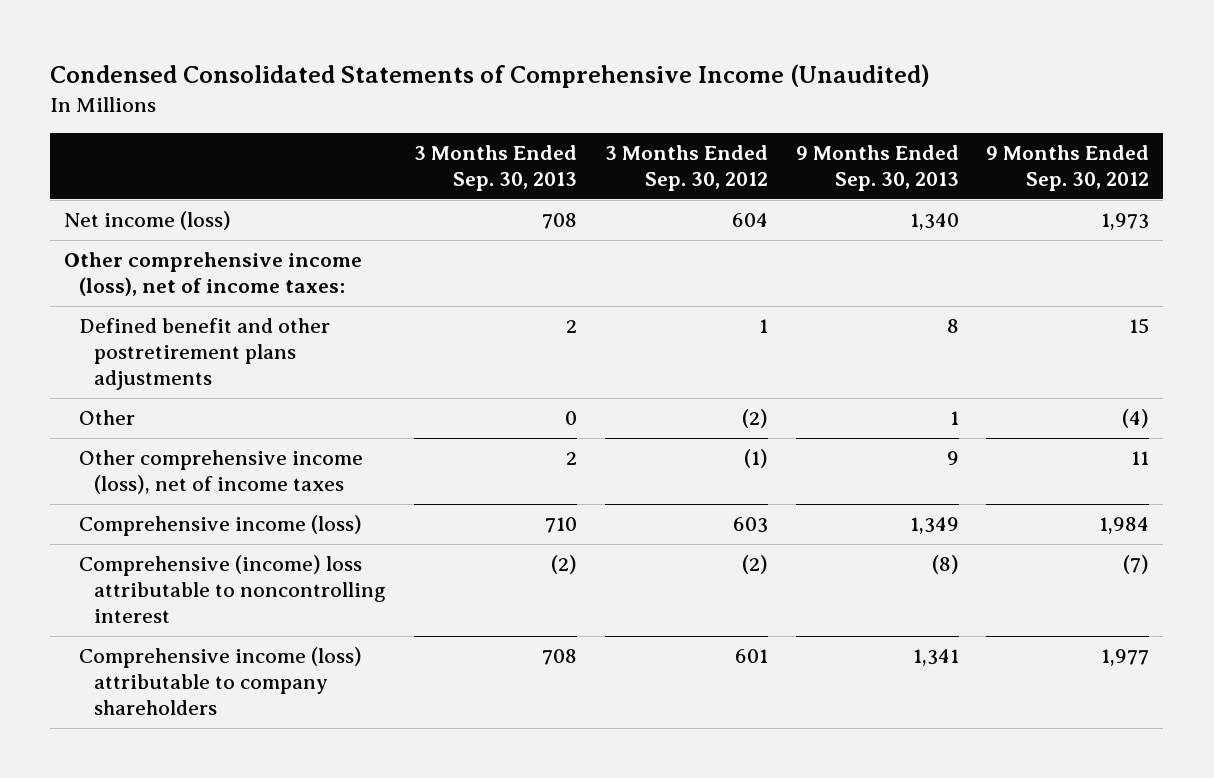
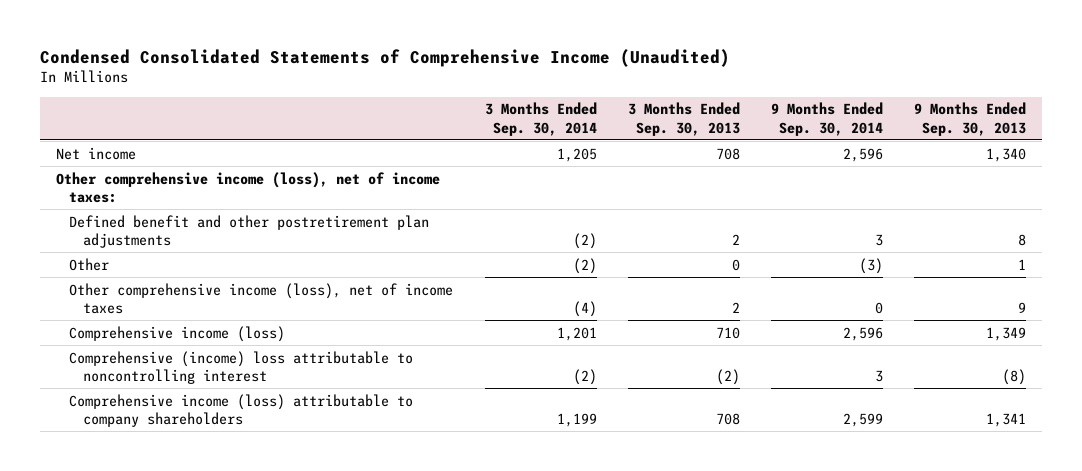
[604,145,768,192] 3 Months Ended Sep. 30, 2012 -> none
[986,145,1150,192] 9 Months Ended Sep. 30, 2012 -> none
none -> [484,102,597,136] 3 Months Ended Sep. 30, 2014
none -> [771,102,884,136] 9 Months Ended Sep. 30, 2014
[64,211,232,231] Net income (loss) -> [55,146,136,160] Net income
[79,318,331,390] Defined benefit and other postretirement plans adjustments -> [69,214,430,248] Defined benefit and other postretirement plan adjustments

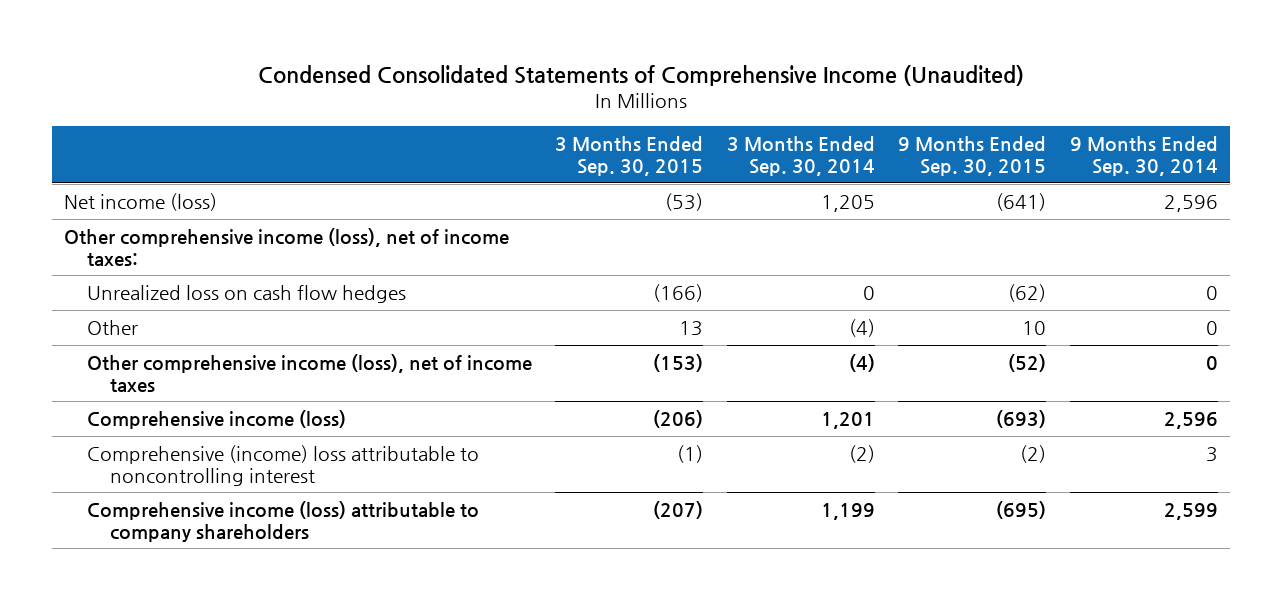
[627,102,740,136] 3 Months Ended Sep. 30, 2013 -> none
[914,102,1027,136] 9 Months Ended Sep. 30, 2013 -> none
none -> [555,136,704,177] 3 Months Ended Sep. 30, 2015
none -> [898,136,1047,177] 9 Months Ended Sep. 30, 2015
[55,146,136,160] Net income -> [63,192,217,211] Net income (loss)
[69,214,430,248] Defined benefit and other postretirement plan adjustments -> none
none -> [86,284,406,303] Unrealized loss on cash flow hedges
[572,257,597,274] (2) -> [848,318,875,337] (4)
[859,257,884,274] (3) -> [1205,320,1218,335] 0

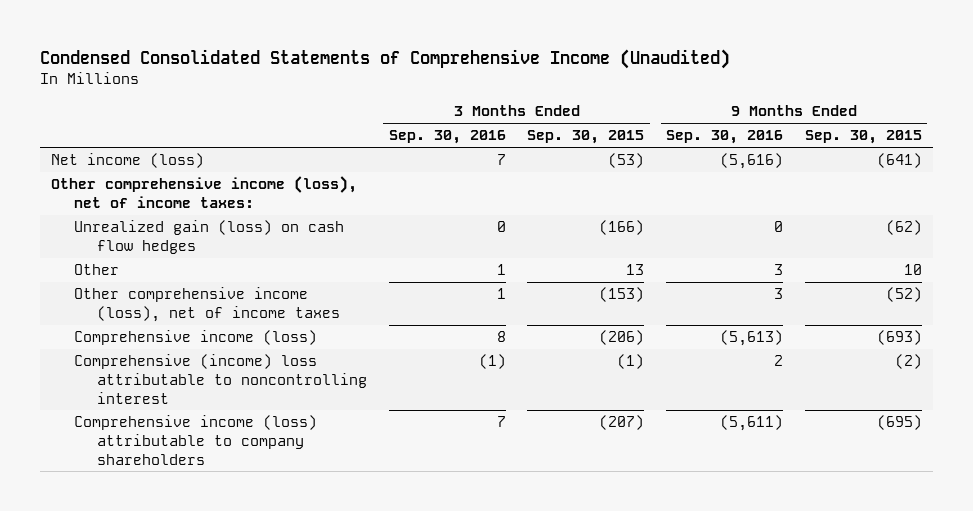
[726,136,875,177] 3 Months Ended Sep. 30, 2014 -> none
[1069,136,1218,177] 9 Months Ended Sep. 30, 2014 -> none
none -> [388,130,506,145] Sep. 30, 2016
none -> [666,130,784,145] Sep. 30, 2016
[86,284,406,303] Unrealized loss on cash flow hedges -> [74,220,345,254] Unrealized gain (loss) on cash flow hedges

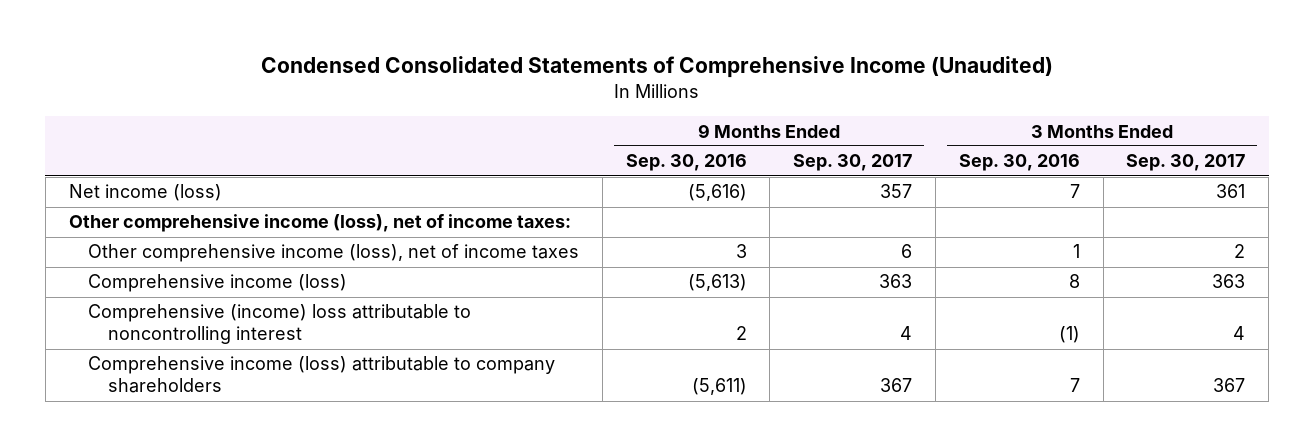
[527,130,645,145] Sep. 30, 2015 -> none
[804,130,922,145] Sep. 30, 2015 -> none
none -> [793,154,913,172] Sep. 30, 2017
none -> [1126,154,1246,172] Sep. 30, 2017
[74,220,345,254] Unrealized gain (loss) on cash flow hedges -> none
[74,264,120,276] Other -> none

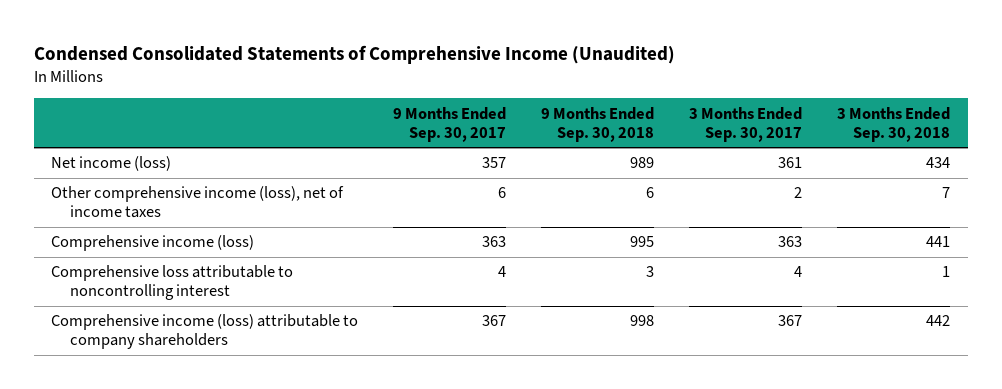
[625,154,747,172] Sep. 30, 2016 -> none
[958,154,1080,172] Sep. 30, 2016 -> none
none -> [541,106,655,142] 9 Months Ended Sep. 30, 2018
none -> [837,106,951,142] 3 Months Ended Sep. 30, 2018
[68,214,571,233] Other comprehensive income (loss), net of income taxes: -> none
[88,304,472,345] Comprehensive (income) loss attributable to noncontrolling interest -> [51,265,294,301] Comprehensive loss attributable to noncontrolling interest

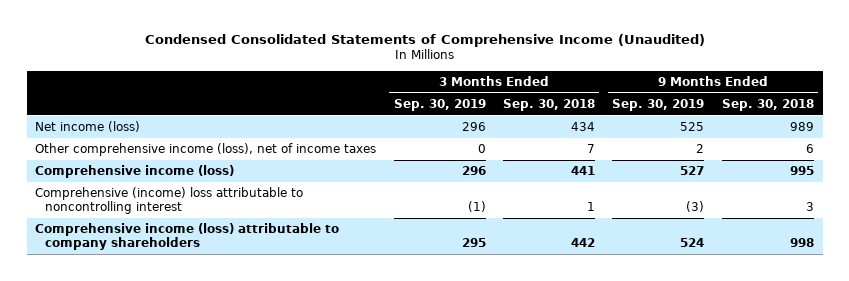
[393,106,507,142] 9 Months Ended Sep. 30, 2017 -> none
[689,106,803,142] 3 Months Ended Sep. 30, 2017 -> none
none -> [393,98,486,111] Sep. 30, 2019
none -> [612,98,705,111] Sep. 30, 2019
[51,265,294,301] Comprehensive loss attributable to noncontrolling interest -> [35,187,304,214] Comprehensive (income) loss attributable to noncontrolling interest

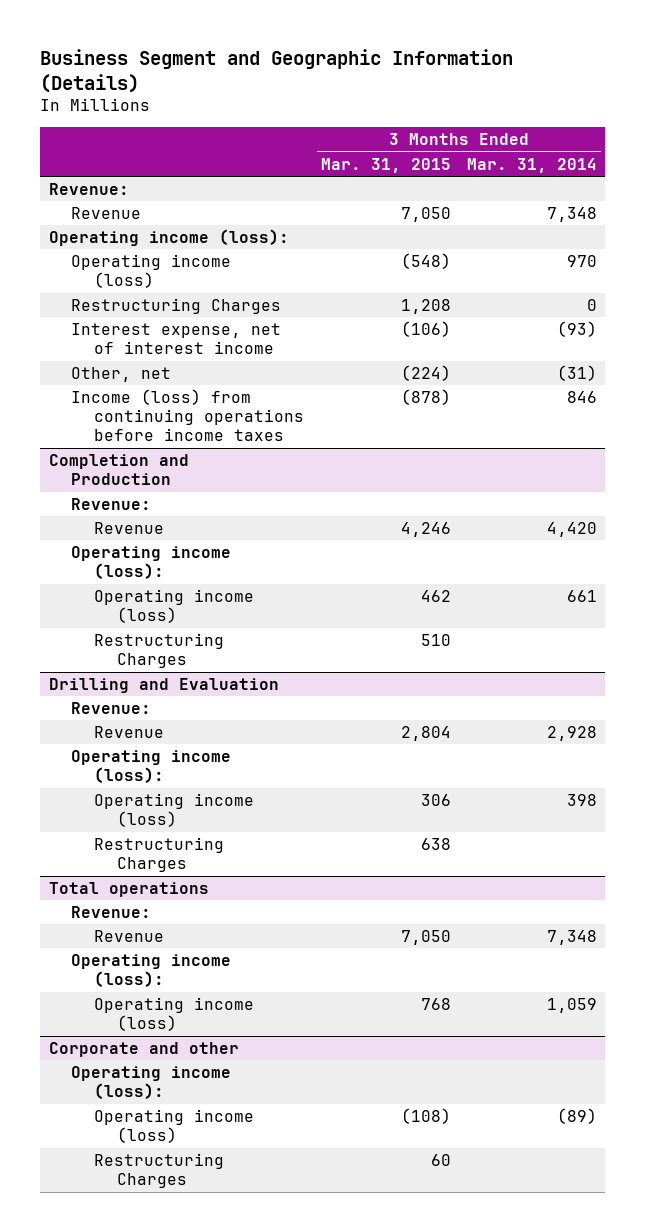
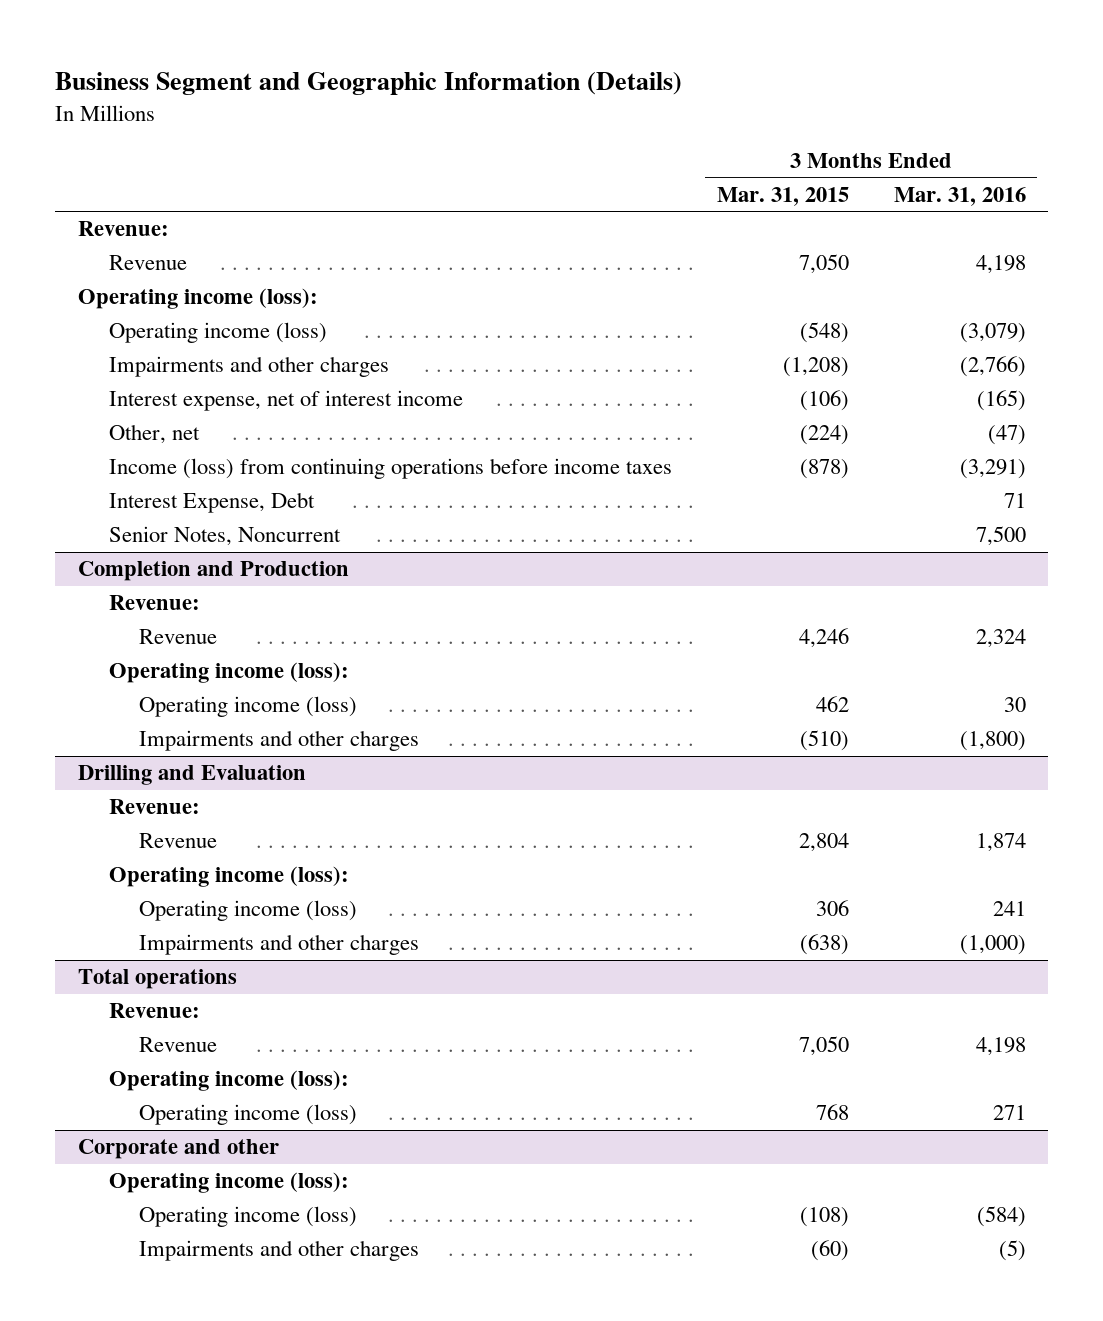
[467,157,598,173] Mar. 31, 2014 -> none
none -> [893,186,1026,206] Mar. 31, 2016
[71,298,282,315] Restructuring Charges -> [108,356,389,378] Impairments and other charges
[400,299,451,315] 1,208 -> [782,357,849,378] (1,208)
none -> [108,492,315,514] Interest Expense, Debt
none -> [108,526,341,547] Senior Notes, Noncurrent
[94,633,225,669] Restructuring Charges -> [139,730,420,752] Impairments and other charges
[420,634,451,647] 510 -> [799,730,849,752] (510)
[94,837,225,873] Restructuring Charges -> [139,934,420,956] Impairments and other charges
[420,838,451,851] 638 -> [799,934,849,956] (638)
[94,1153,225,1189] Restructuring Charges -> [139,1240,420,1262] Impairments and other charges
[430,1154,451,1167] 60 -> [810,1240,849,1262] (60)

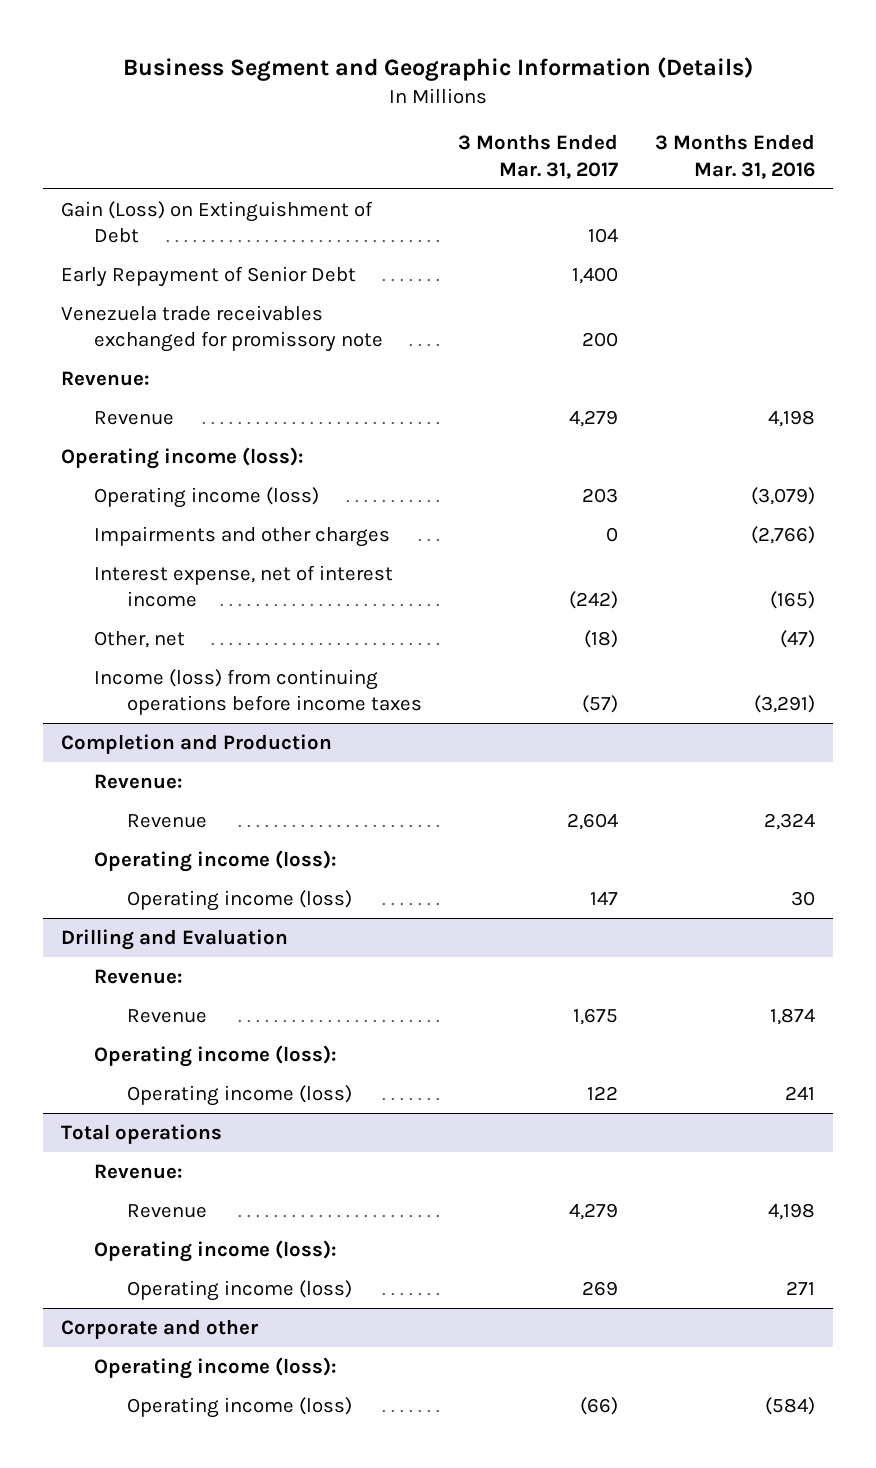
[716,186,849,206] Mar. 31, 2015 -> none
none -> [458,134,619,179] 3 Months Ended Mar. 31, 2017
none -> [61,200,374,244] Gain (Loss) on Extinguishment of Debt
none -> [61,265,357,287] Early Repayment of Senior Debt
none -> [61,304,384,353] Venezuela trade receivables exchanged for promissory note
[108,492,315,514] Interest Expense, Debt -> none
[108,526,341,547] Senior Notes, Noncurrent -> none
[139,730,420,752] Impairments and other charges -> none
[139,934,420,956] Impairments and other charges -> none
[139,1240,420,1262] Impairments and other charges -> none

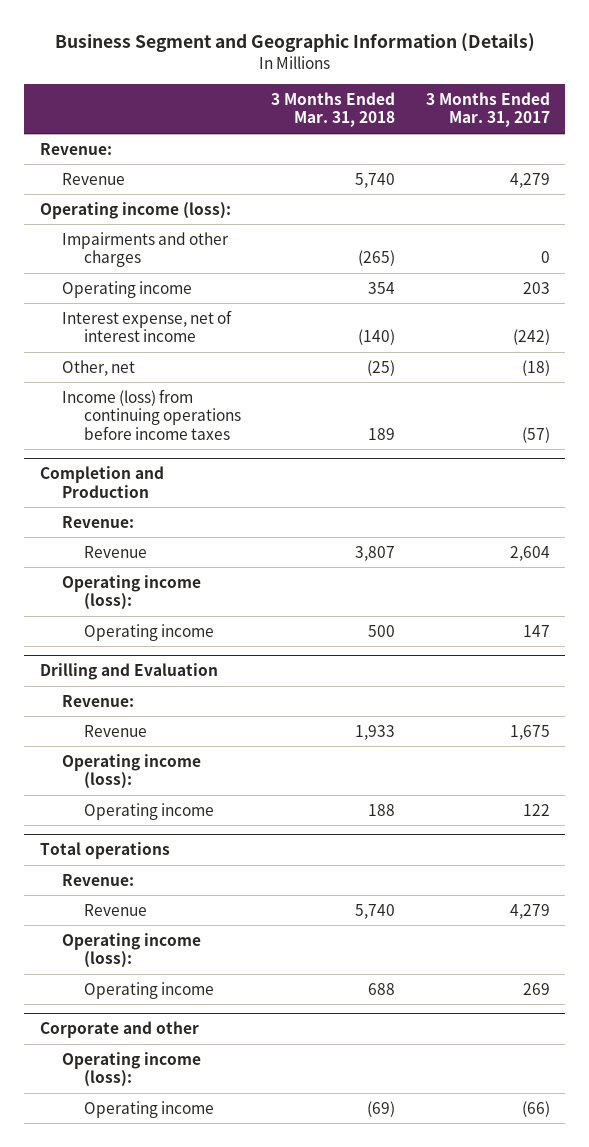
[654,134,815,179] 3 Months Ended Mar. 31, 2016 -> none
none -> [271,92,396,128] 3 Months Ended Mar. 31, 2018
[61,200,374,244] Gain (Loss) on Extinguishment of Debt -> none
[61,265,357,287] Early Repayment of Senior Debt -> none
[61,304,384,353] Venezuela trade receivables exchanged for promissory note -> none
[94,486,320,508] Operating income (loss) -> none
none -> [61,280,192,298] Operating income
[126,889,352,911] Operating income (loss) -> [83,623,214,641] Operating income
[126,1084,352,1106] Operating income (loss) -> [83,802,214,820] Operating income
[126,1279,352,1301] Operating income (loss) -> [83,981,214,999] Operating income
[126,1396,352,1418] Operating income (loss) -> [83,1100,214,1118] Operating income

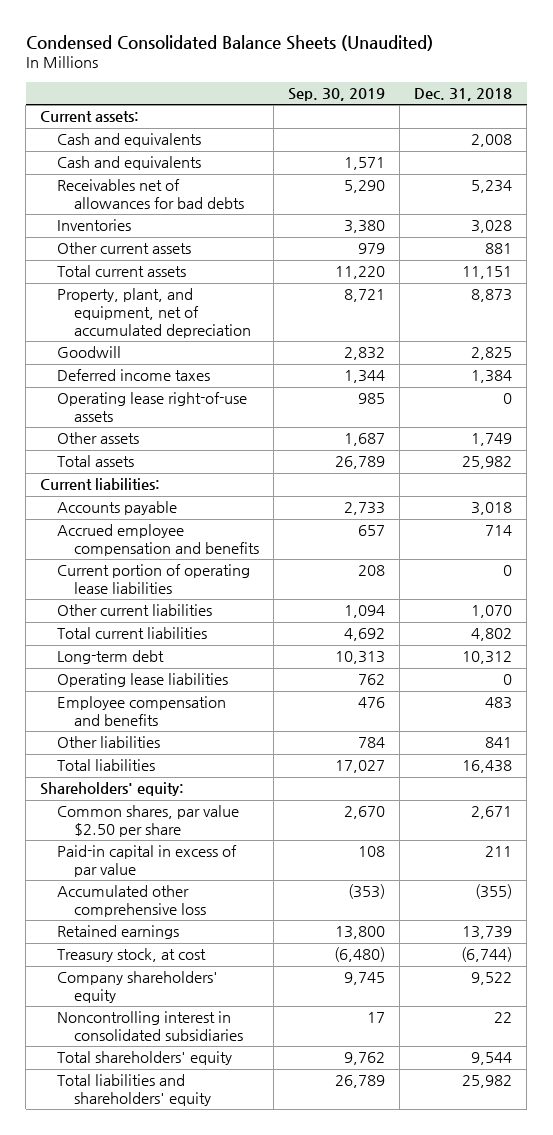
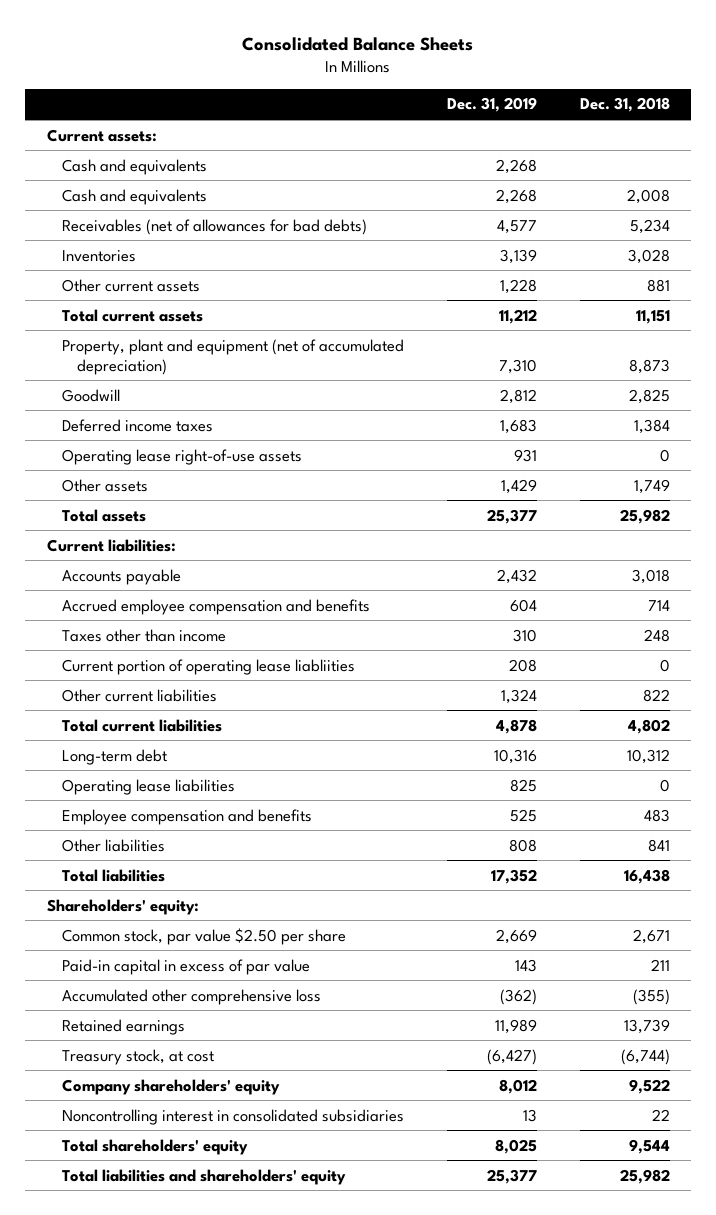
[25,35,433,52] Condensed Consolidated Balance Sheets (Unaudited) -> [242,37,474,52] Consolidated Balance Sheets
[288,88,386,102] Sep. 30, 2019 -> none
none -> [446,97,537,113] Dec. 31, 2019
[57,133,202,148] Cash and equivalents -> [61,188,207,205] Cash and equivalents
[57,179,245,209] Receivables net of allowances for bad debts -> [61,218,367,235] Receivables (net of allowances for bad debts)
[57,288,252,338] Property, plant, and equipment, net of accumulated depreciation -> [61,338,404,375] Property, plant and equipment (net of accumulated depreciation)
none -> [61,628,226,642] Taxes other than income
[57,564,251,594] Current portion of operating lease liabilities -> [61,658,355,675] Current portion of operating lease liabliities
[471,605,513,619] 1,070 -> [642,688,670,702] 822
[57,805,240,837] Common shares, par value $2.50 per share -> [61,927,346,945] Common stock, par value $2.50 per share

